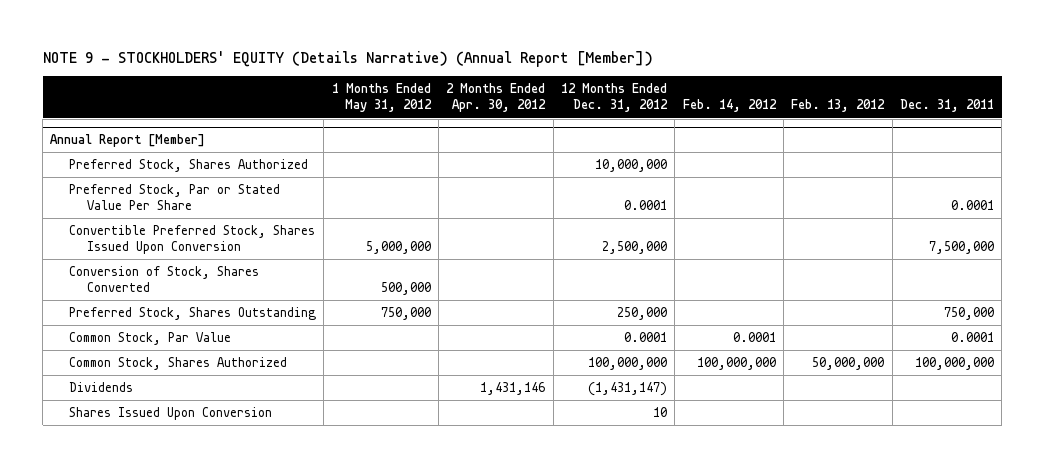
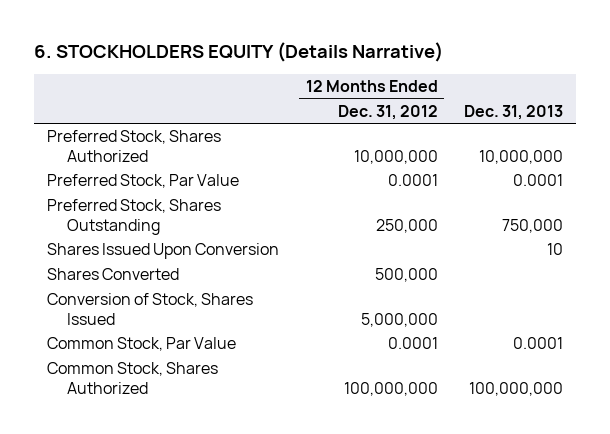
[42,50,653,67] NOTE 9 - STOCKHOLDERS' EQUITY (Details Narrative) (Annual Report [Member]) -> [33,42,443,63] 6. STOCKHOLDERS EQUITY (Details Narrative)
[331,83,432,113] 1 Months Ended May 31, 2012 -> none
[446,83,547,113] 2 Months Ended Apr. 30, 2012 -> none
[682,99,777,113] Feb. 14, 2012 -> none
[791,99,886,113] Feb. 13, 2012 -> none
[900,99,995,113] Dec. 31, 2011 -> none
none -> [464,104,564,120] Dec. 31, 2013
[50,134,206,148] Annual Report [Member] -> none
[68,225,315,255] Convertible Preferred Stock, Shares Issued Upon Conversion -> none
[68,266,259,293] Conversion of Stock, Shares Converted -> none
[68,184,280,211] Preferred Stock, Par or Stated Value Per Share -> [47,174,240,189] Preferred Stock, Par Value
none -> [47,243,280,260] Shares Issued Upon Conversion
none -> [47,268,180,281] Shares Converted
none -> [47,293,254,325] Conversion of Stock, Shares Issued
[68,382,133,393] Dividends -> none
[68,407,272,421] Shares Issued Upon Conversion -> none

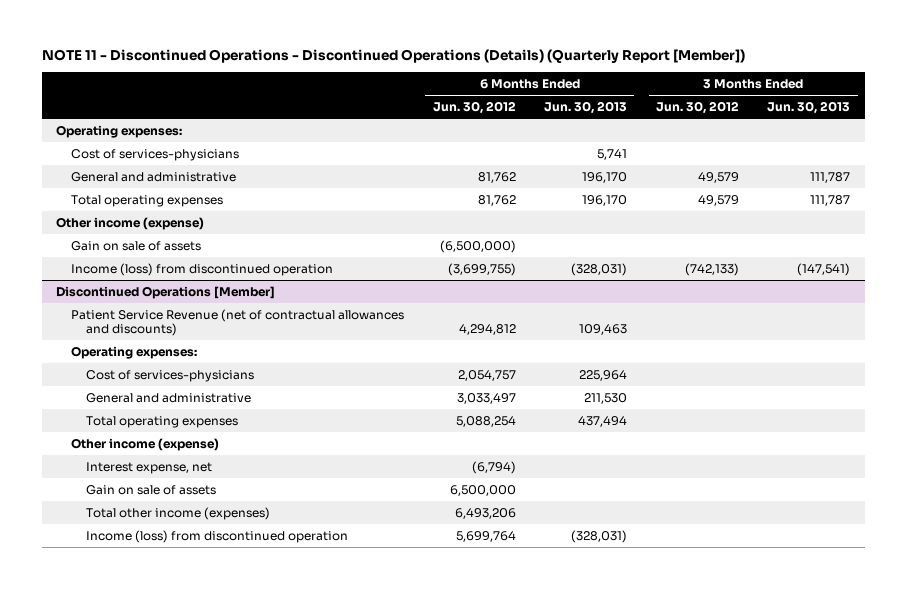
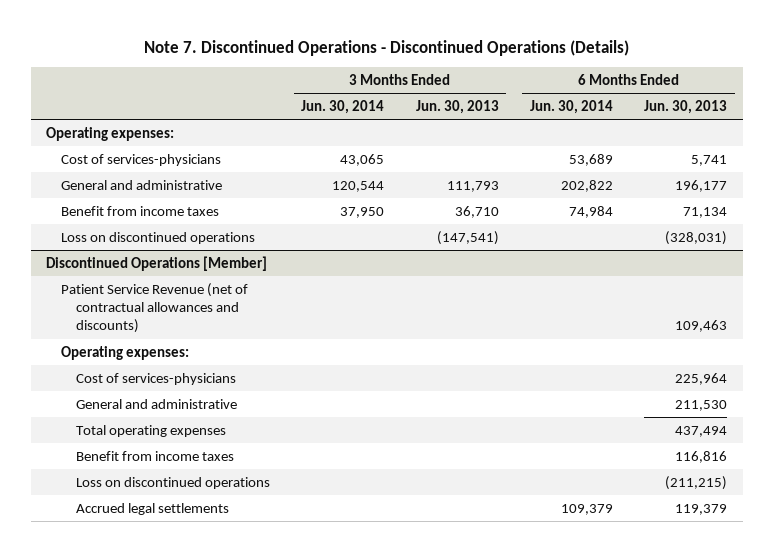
[41,49,745,64] NOTE 11 - Discontinued Operations - Discontinued Operations (Details) (Quarterly Report [Member]) -> [143,39,629,56] Note 7. Discontinued Operations - Discontinued Operations (Details)
[432,101,516,115] Jun. 30, 2012 -> none
[655,101,739,115] Jun. 30, 2012 -> none
none -> [301,99,385,114] Jun. 30, 2014
none -> [529,99,613,114] Jun. 30, 2014
[70,194,223,207] Total operating expenses -> none
[55,216,204,230] Other income (expense) -> none
[70,240,201,251] Gain on sale of assets -> none
[582,171,628,183] 196,170 -> [675,179,728,192] 196,177
[810,171,851,183] 111,787 -> [446,180,499,192] 111,793
none -> [61,205,220,216] Benefit from income taxes
[70,262,333,276] Income (loss) from discontinued operation -> [61,231,256,244] Loss on discontinued operations
[70,437,219,451] Other income (expense) -> none
[86,461,213,474] Interest expense, net -> none
[86,484,217,495] Gain on sale of assets -> none
[86,506,271,520] Total other income (expenses) -> none
none -> [76,450,235,461] Benefit from income taxes
[86,529,349,543] Income (loss) from discontinued operation -> [76,476,271,489] Loss on discontinued operations
[571,529,628,543] (328,031) -> [665,475,728,490] (211,215)
none -> [76,502,230,515] Accrued legal settlements

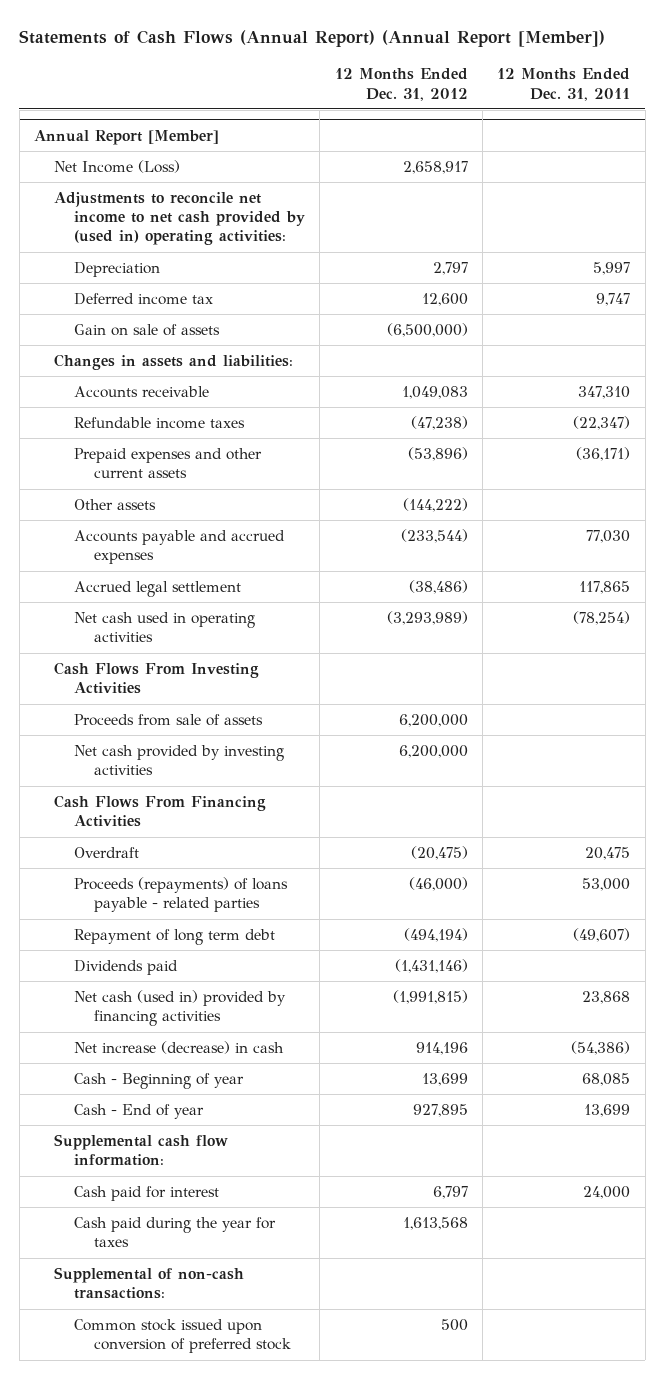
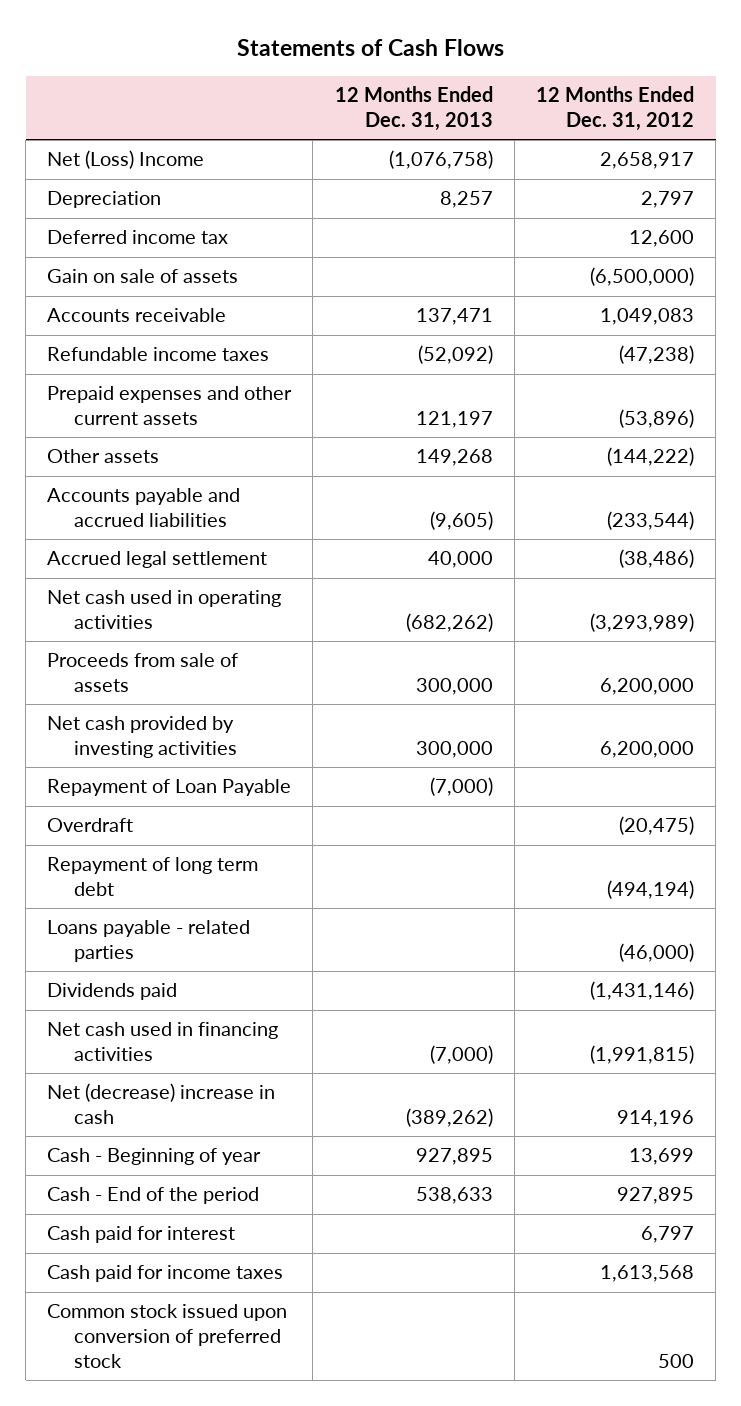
[19,29,606,47] Statements of Cash Flows (Annual Report) (Annual Report [Member]) -> [236,39,504,57] Statements of Cash Flows
[497,68,631,101] 12 Months Ended Dec. 31, 2011 -> none
none -> [334,86,493,132] 12 Months Ended Dec. 31, 2013
[33,129,219,145] Annual Report [Member] -> none
[53,191,305,246] Adjustments to reconcile net income to net cash provided by (used in) operating activities: -> none
[53,159,180,173] Net Income (Loss) -> [47,150,205,170] Net (Loss) Income
[53,353,293,370] Changes in assets and liabilities: -> none
[73,529,285,565] Accounts payable and accrued expenses -> [47,488,241,528] Accounts payable and accrued liabilities
[53,661,259,695] Cash Flows From Investing Activities -> none
[53,794,266,828] Cash Flows From Financing Activities -> none
none -> [47,779,292,797] Repayment of Loan Payable
[73,876,288,913] Proceeds (repayments) of loans payable - related parties -> none
none -> [47,920,251,963] Loans payable - related parties
[73,989,286,1027] Net cash (used in) provided by financing activities -> [47,1022,279,1062] Net cash used in financing activities
[73,1040,284,1054] Net increase (decrease) in cash -> [47,1083,276,1125] Net (decrease) increase in cash
[53,1133,228,1167] Supplemental cash flow information: -> none
[73,1103,204,1119] Cash - End of year -> [47,1187,260,1205] Cash - End of the period
[53,1266,244,1300] Supplemental of non-cash transactions: -> none
[73,1216,276,1248] Cash paid during the year for taxes -> [47,1265,284,1283] Cash paid for income taxes

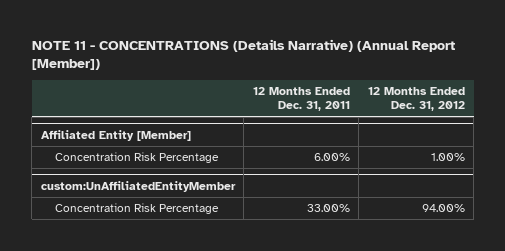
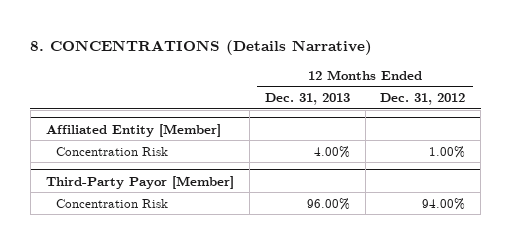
[31,39,455,71] NOTE 11 - CONCENTRATIONS (Details Narrative) (Annual Report [Member]) -> [30,39,373,55] 8. CONCENTRATIONS (Details Narrative)
[252,87,350,112] 12 Months Ended Dec. 31, 2011 -> none
none -> [264,93,350,106] Dec. 31, 2013
[40,180,236,192] custom:UnAffiliatedEntityMember -> none
[54,152,219,164] Concentration Risk Percentage -> [56,146,169,156] Concentration Risk
none -> [45,175,234,189] Third-Party Payor [Member]
[54,203,219,215] Concentration Risk Percentage -> [56,198,169,208] Concentration Risk

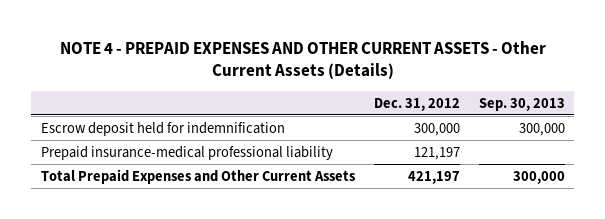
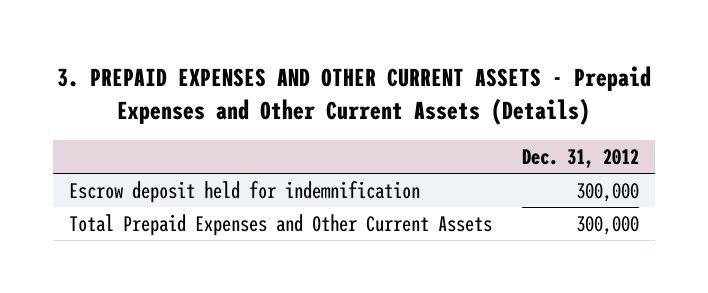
[59,40,546,80] NOTE 4 - PREPAID EXPENSES AND OTHER CURRENT ASSETS - Other Current Assets (Details) -> [56,66,651,125] 3. PREPAID EXPENSES AND OTHER CURRENT ASSETS - Prepaid Expenses and Other Current Assets (Details)
[478,97,565,111] Sep. 30, 2013 -> none
[40,145,333,160] Prepaid insurance-medical professional liability -> none
[407,170,460,184] 421,197 -> [576,216,640,236] 300,000

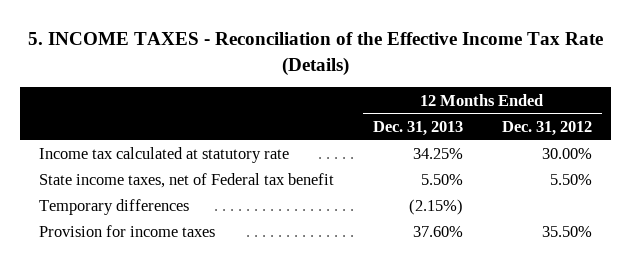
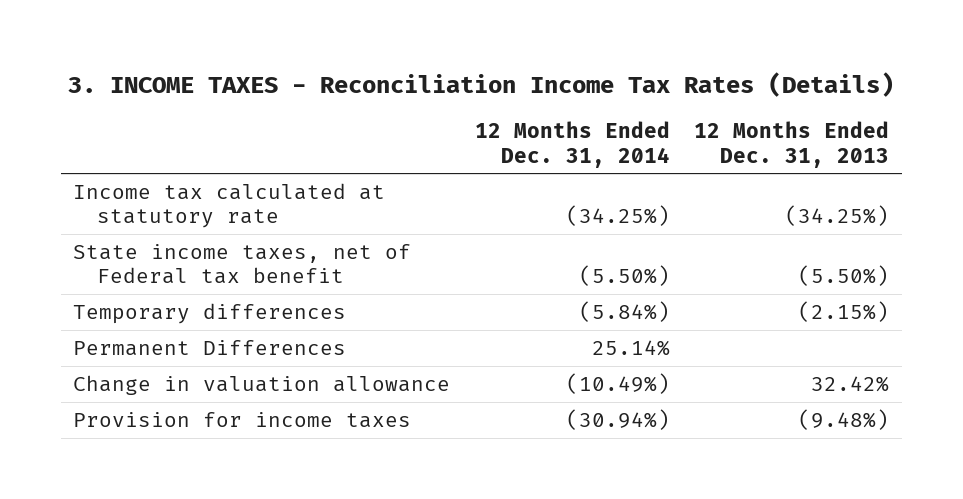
[27,32,603,76] 5. INCOME TAXES - Reconciliation of the Effective Income Tax Rate (Details) -> [68,71,895,97] 3. INCOME TAXES - Reconciliation Income Tax Rates (Details)
[501,121,592,137] Dec. 31, 2012 -> none
none -> [474,121,670,168] 12 Months Ended Dec. 31, 2014
[413,148,464,160] 34.25% -> [785,205,890,227] (34.25%)
[421,174,464,186] 5.50% -> [798,265,890,287] (5.50%)
none -> [73,340,347,357] Permanent Differences
none -> [73,375,451,396] Change in valuation allowance
[413,226,464,238] 37.60% -> [798,409,890,431] (9.48%)

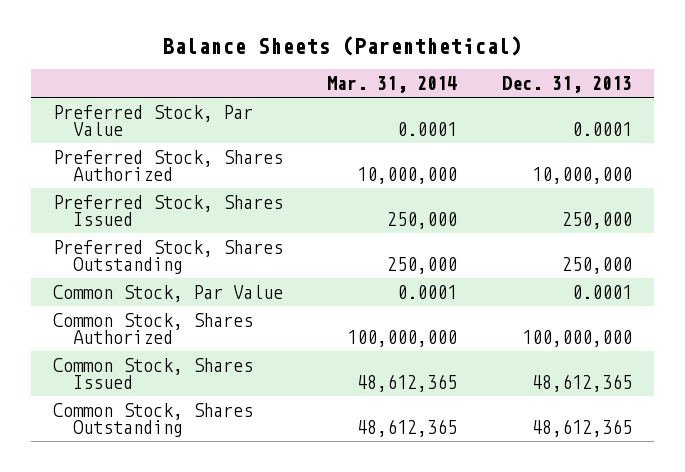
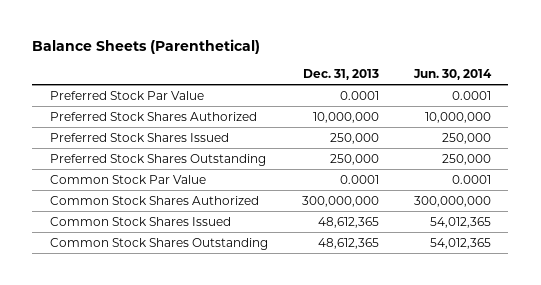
[327,76,458,94] Mar. 31, 2014 -> none
none -> [413,68,493,80] Jun. 30, 2014
[53,104,254,137] Preferred Stock, Par Value -> [49,90,204,100] Preferred Stock Par Value
[53,149,284,182] Preferred Stock, Shares Authorized -> [49,111,257,121] Preferred Stock Shares Authorized
[53,194,284,227] Preferred Stock, Shares Issued -> [49,132,229,142] Preferred Stock Shares Issued
[53,239,284,275] Preferred Stock, Shares Outstanding -> [49,153,266,166] Preferred Stock Shares Outstanding
[53,284,284,302] Common Stock, Par Value -> [49,174,206,184] Common Stock Par Value
[53,312,254,345] Common Stock, Shares Authorized -> [49,195,259,205] Common Stock Shares Authorized
[521,330,632,348] 100,000,000 -> [302,195,380,207] 300,000,000
[53,357,254,390] Common Stock, Shares Issued -> [49,216,231,226] Common Stock Shares Issued
[53,402,254,438] Common Stock, Shares Outstanding -> [49,237,268,250] Common Stock Shares Outstanding

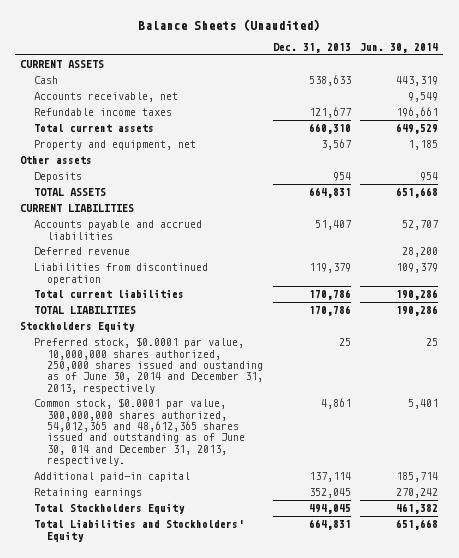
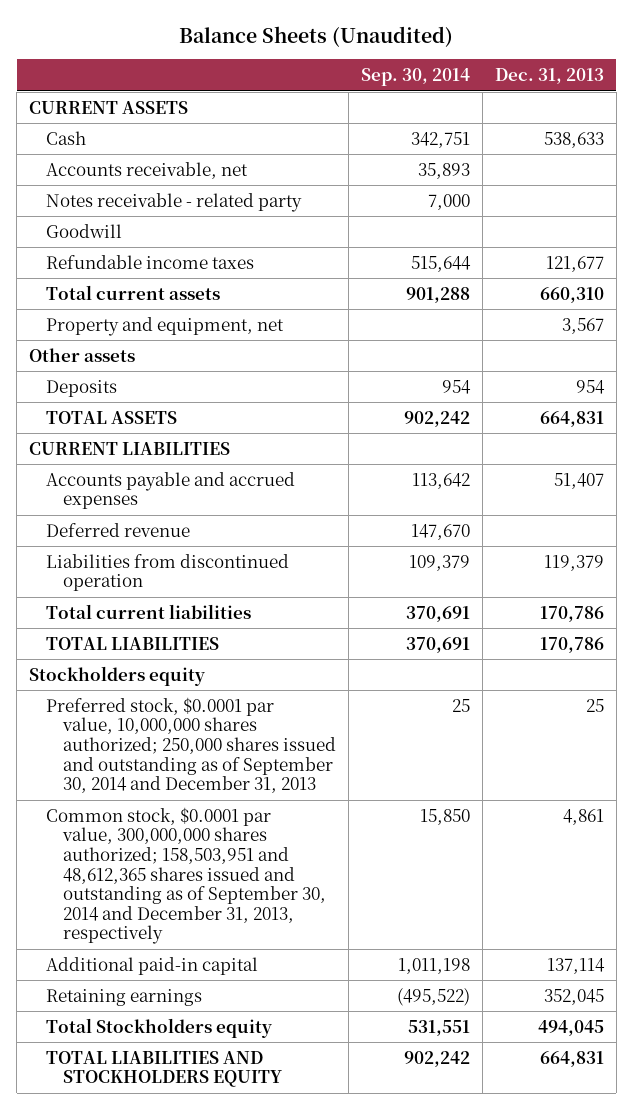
[360,43,439,54] Jun. 30, 2014 -> none
none -> [360,68,470,87] Sep. 30, 2014
none -> [45,192,302,212] Notes receivable - related party
none -> [45,223,122,238] Goodwill
[33,220,202,240] Accounts payable and accrued liabilities -> [45,471,295,510] Accounts payable and accrued expenses
[20,321,136,333] Stockholders Equity -> [29,665,206,686] Stockholders equity
[33,337,264,394] Preferred stock, $0.0001 par value, 10,000,000 shares authorized, 250,000 shares issued and oustanding as of June 30, 2014 and December 31, 2013, respectively -> [45,696,336,794] Preferred stock, $0.0001 par value, 10,000,000 shares authorized; 250,000 shares issued and outstanding as of September 30, 2014 and December 31, 2013
[33,398,246,466] Common stock, $0.0001 par value, 300,000,000 shares authorized, 54,012,365 and 48,612,365 shares issued and outstanding as of June 30, 014 and December 31, 2013, respectively. -> [45,806,326,945] Common stock, $0.0001 par value, 300,000,000 shares authorized; 158,503,951 and 48,612,365 shares issued and outstanding as of September 30, 2014 and December 31, 2013, respectively
[33,503,185,515] Total Stockholders Equity -> [45,1017,272,1038] Total Stockholders equity
[33,519,244,542] Total Liabilities and Stockholders' Equity -> [45,1050,282,1088] TOTAL LIABILITIES AND STOCKHOLDERS EQUITY

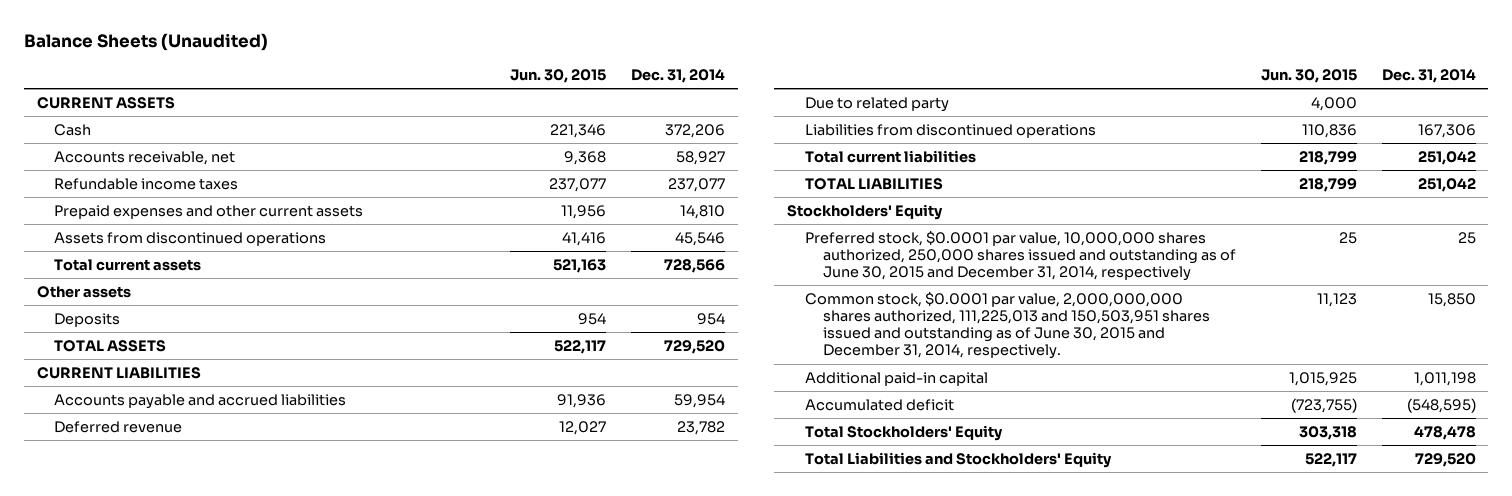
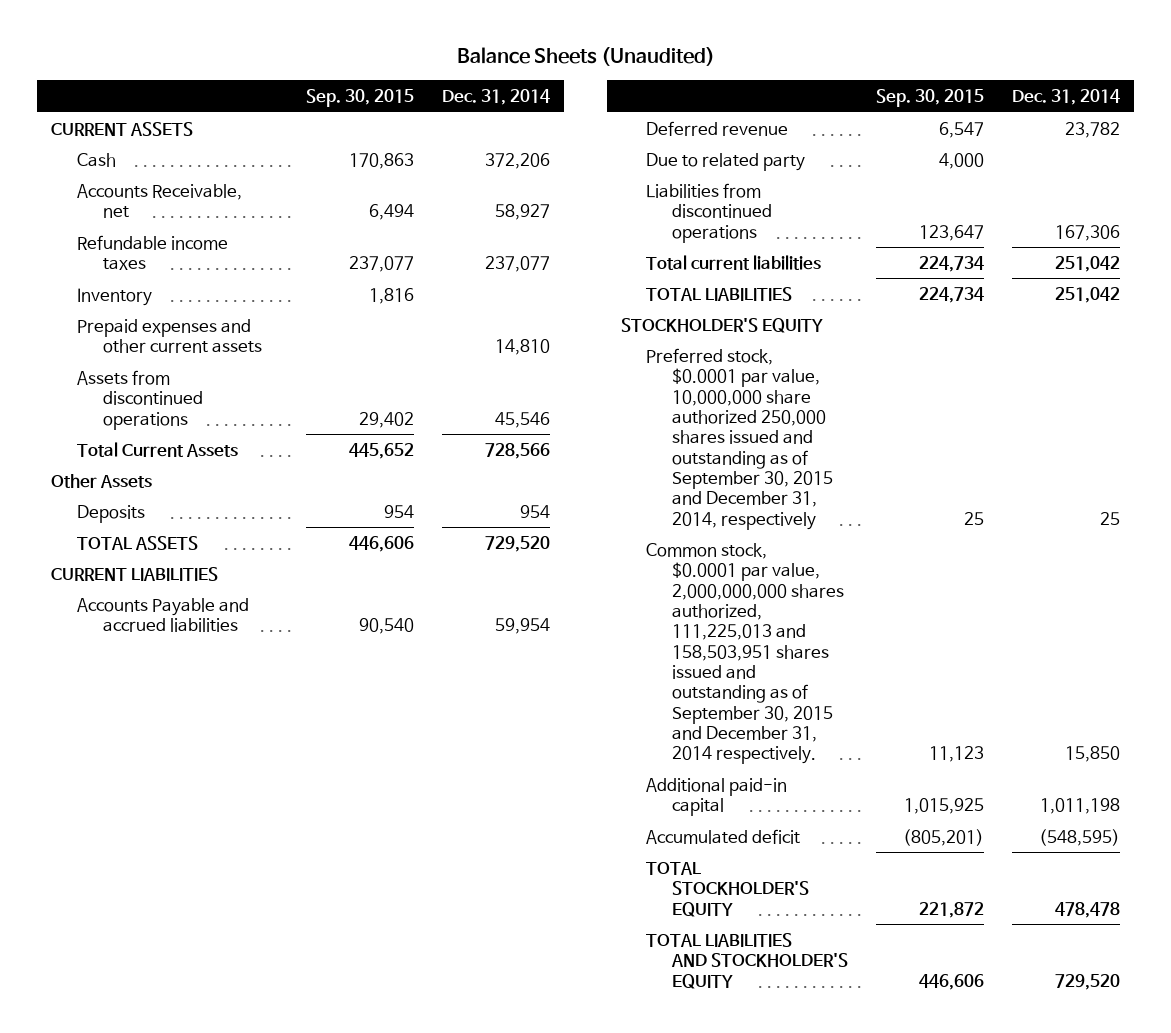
[510,69,607,84] Jun. 30, 2015 -> none
none -> [306,89,415,108] Sep. 30, 2015
[54,150,236,165] Accounts receivable, net -> [76,183,242,219] Accounts Receivable, net
none -> [76,287,152,306] Inventory
[54,258,202,271] Total current assets -> [76,441,238,457] Total Current Assets
[36,285,131,298] Other assets -> [51,473,153,488] Other Assets
[54,393,347,409] Accounts payable and accrued liabilities -> [76,597,249,633] Accounts Payable and accrued liabilities
[786,203,943,220] Stockholders' Equity -> [620,317,823,333] STOCKHOLDER'S EQUITY
[804,230,1236,282] Preferred stock, $0.0001 par value, 10,000,000 shares authorized, 250,000 shares issued and outstanding as of June 30, 2015 and December 31, 2014, respectively -> [646,347,834,530] Preferred stock, $0.0001 par value, 10,000,000 share authorized 250,000 shares issued and outstanding as of September 30, 2015 and December 31, 2014, respectively
[804,291,1210,360] Common stock, $0.0001 par value, 2,000,000,000 shares authorized, 111,225,013 and 150,503,951 shares issued and outstanding as of June 30, 2015 and December 31, 2014, respectively. -> [646,542,845,765] Common stock, $0.0001 par value, 2,000,000,000 shares authorized, 111,225,013 and 158,503,951 shares issued and outstanding as of September 30, 2015 and December 31, 2014 respectively.
[804,424,1003,441] Total Stockholders' Equity -> [646,861,810,917] TOTAL STOCKHOLDER'S EQUITY
[804,451,1112,468] Total Liabilities and Stockholders' Equity -> [646,932,849,989] TOTAL LIABILITIES AND STOCKHOLDER'S EQUITY

